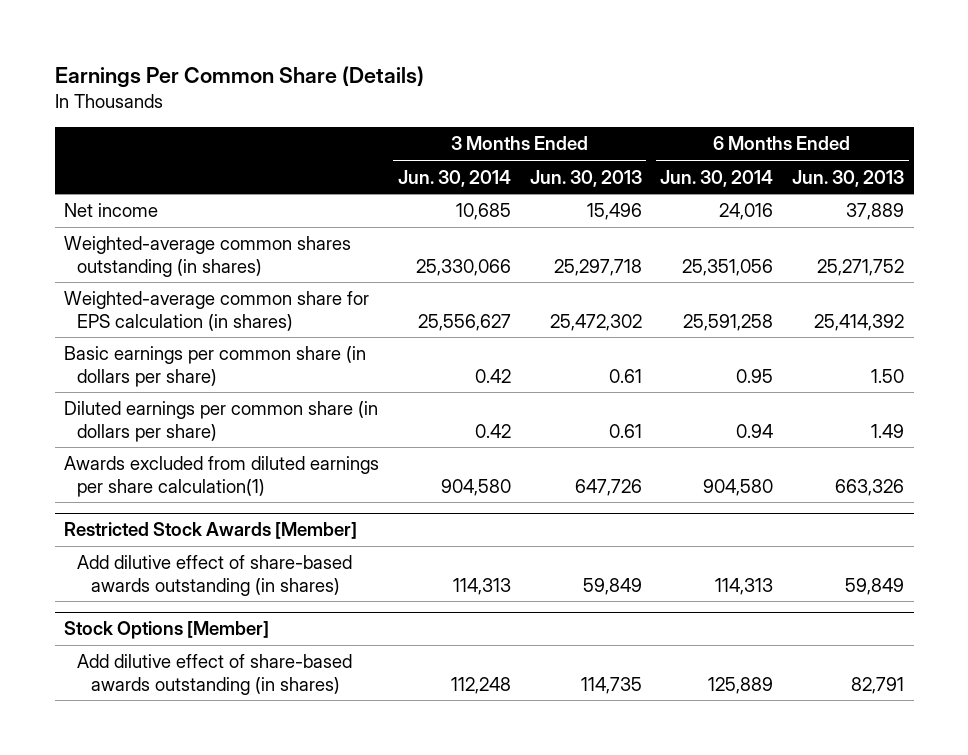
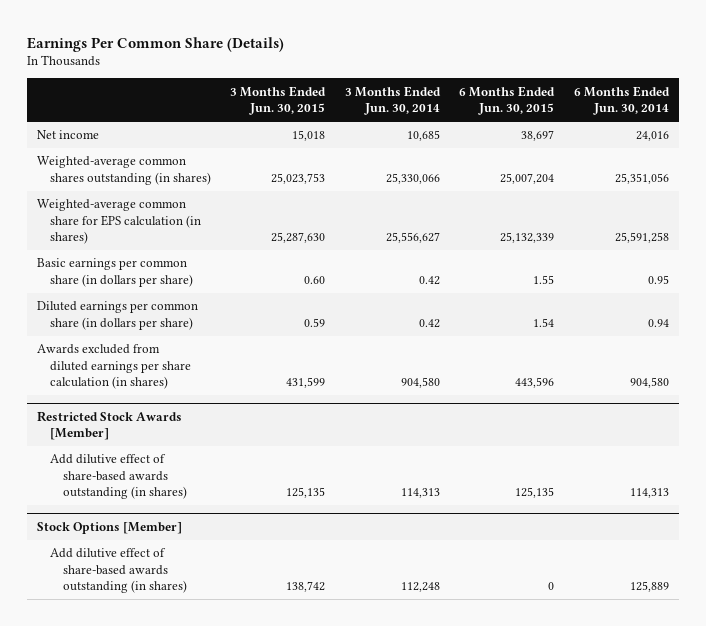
[529,169,642,187] Jun. 30, 2013 -> none
[792,169,905,187] Jun. 30, 2013 -> none
none -> [230,85,327,116] 3 Months Ended Jun. 30, 2015
none -> [459,85,556,116] 6 Months Ended Jun. 30, 2015
[64,456,380,497] Awards excluded from diluted earnings per share calculation(1) -> [36,344,191,390] Awards excluded from diluted earnings per share calculation (in shares)

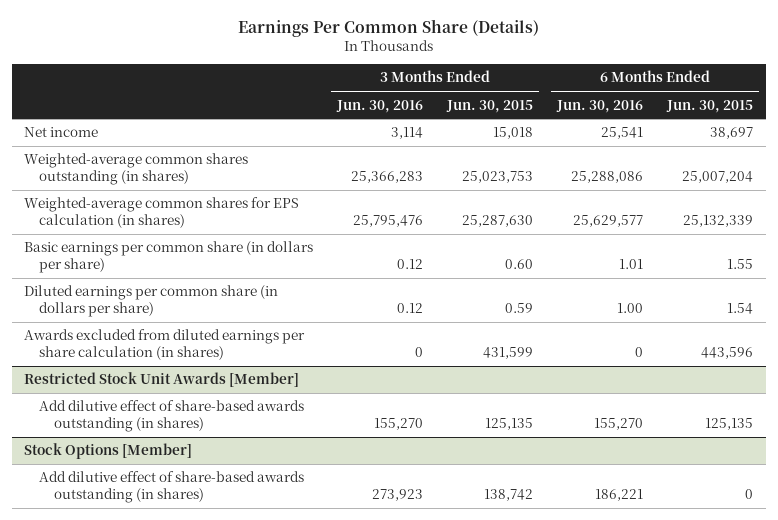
[344,85,441,116] 3 Months Ended Jun. 30, 2014 -> none
[573,85,670,116] 6 Months Ended Jun. 30, 2014 -> none
none -> [336,99,424,113] Jun. 30, 2016
none -> [556,99,644,113] Jun. 30, 2016
[36,199,201,245] Weighted-average common share for EPS calculation (in shares) -> [24,197,300,229] Weighted-average common shares for EPS calculation (in shares)
[36,410,182,441] Restricted Stock Awards [Member] -> [24,372,300,388] Restricted Stock Unit Awards [Member]

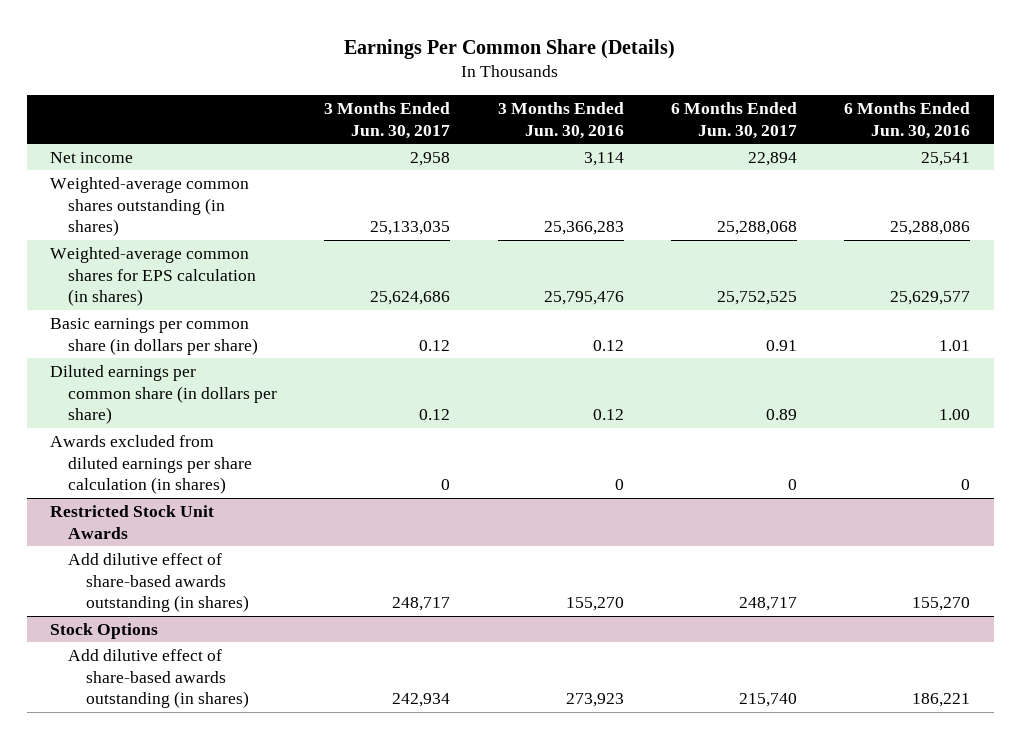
[446,99,534,113] Jun. 30, 2015 -> none
[666,99,754,113] Jun. 30, 2015 -> none
none -> [324,101,451,139] 3 Months Ended Jun. 30, 2017
none -> [670,101,797,139] 6 Months Ended Jun. 30, 2017
[24,372,300,388] Restricted Stock Unit Awards [Member] -> [50,504,215,539] Restricted Stock Unit Awards
[24,443,193,460] Stock Options [Member] -> [50,622,159,639] Stock Options

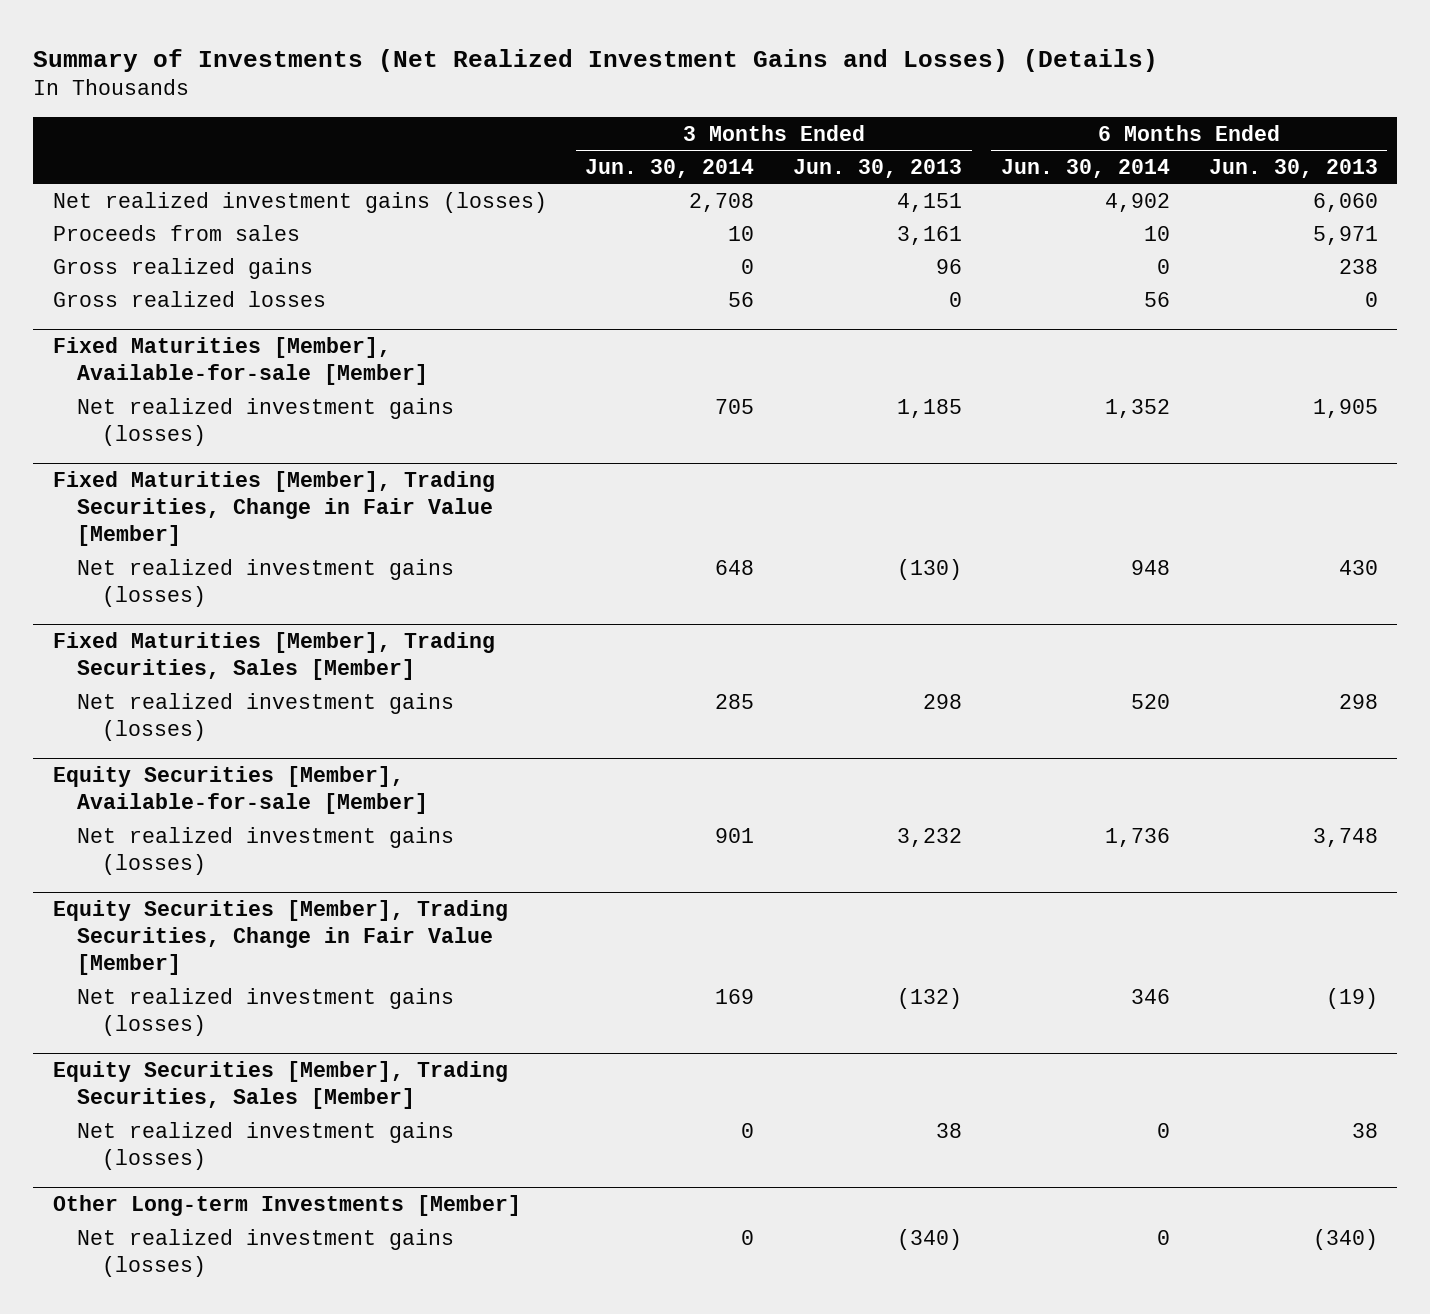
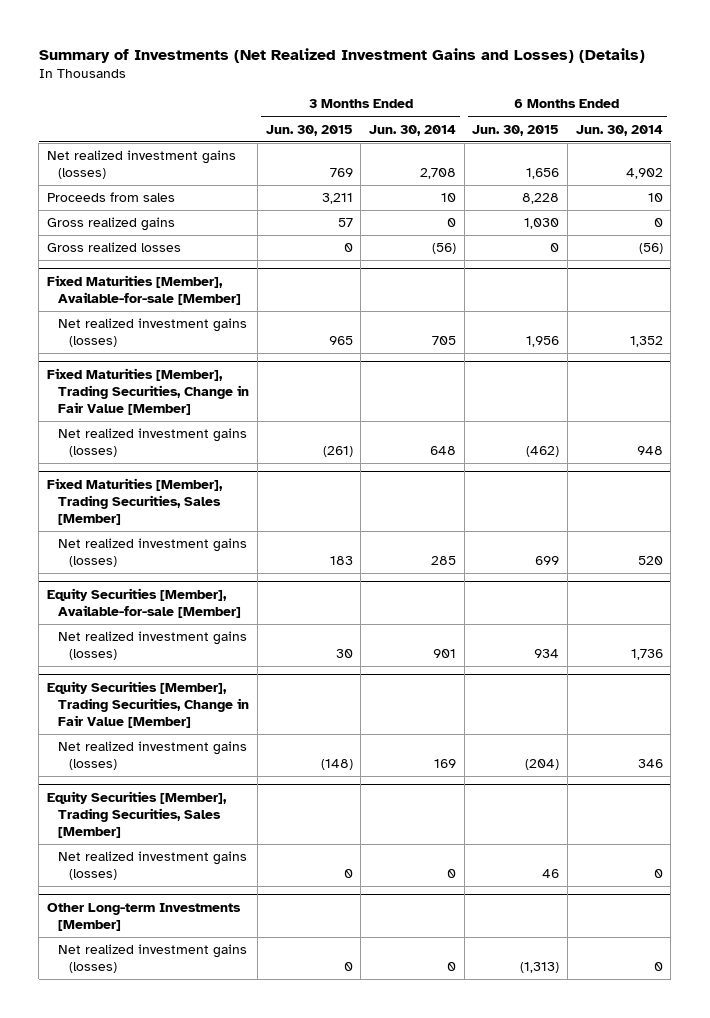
[793,158,963,178] Jun. 30, 2013 -> none
[1208,158,1378,178] Jun. 30, 2013 -> none
none -> [265,124,353,136] Jun. 30, 2015
none -> [472,124,560,136] Jun. 30, 2015
[728,291,755,307] 56 -> [431,243,456,255] (56)
[1143,291,1170,307] 56 -> [638,243,663,255] (56)

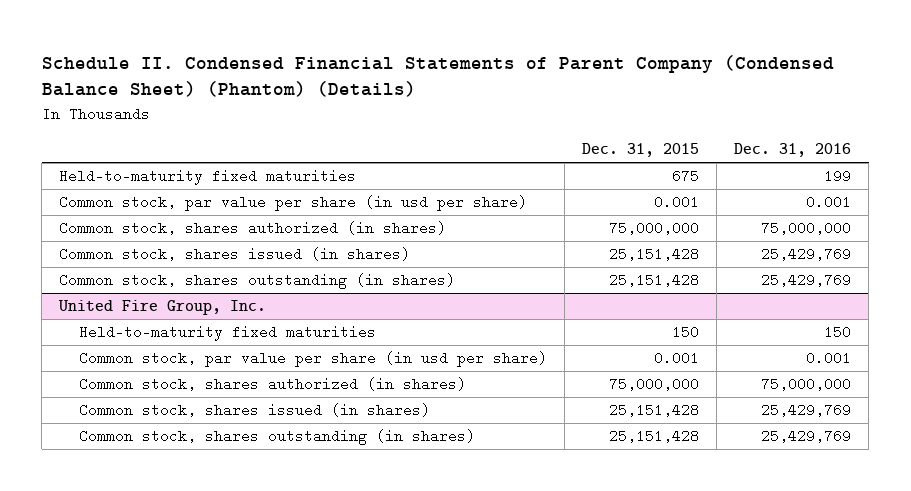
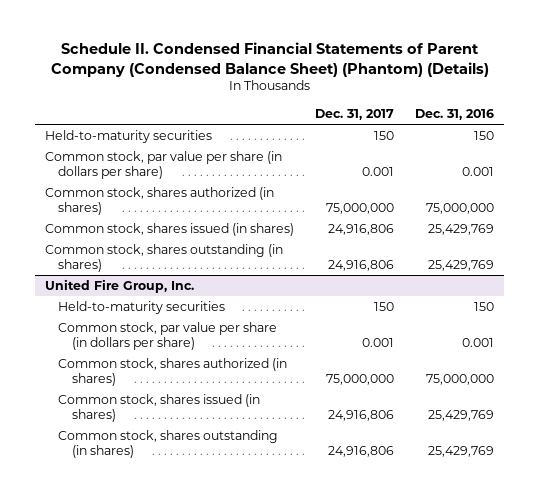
[582,143,700,158] Dec. 31, 2015 -> none
none -> [315,108,395,120] Dec. 31, 2017
[59,169,357,186] Held-to-maturity fixed maturities -> [45,130,213,144] Held-to-maturity securities
[824,169,852,184] 199 -> [473,131,494,141] 150
[59,195,528,212] Common stock, par value per share (in usd per share) -> [45,151,283,180] Common stock, par value per share (in dollars per share)
[79,325,377,342] Held-to-maturity fixed maturities -> [58,301,226,315] Held-to-maturity securities
[79,351,548,368] Common stock, par value per share (in usd per share) -> [58,322,278,351] Common stock, par value per share (in dollars per share)

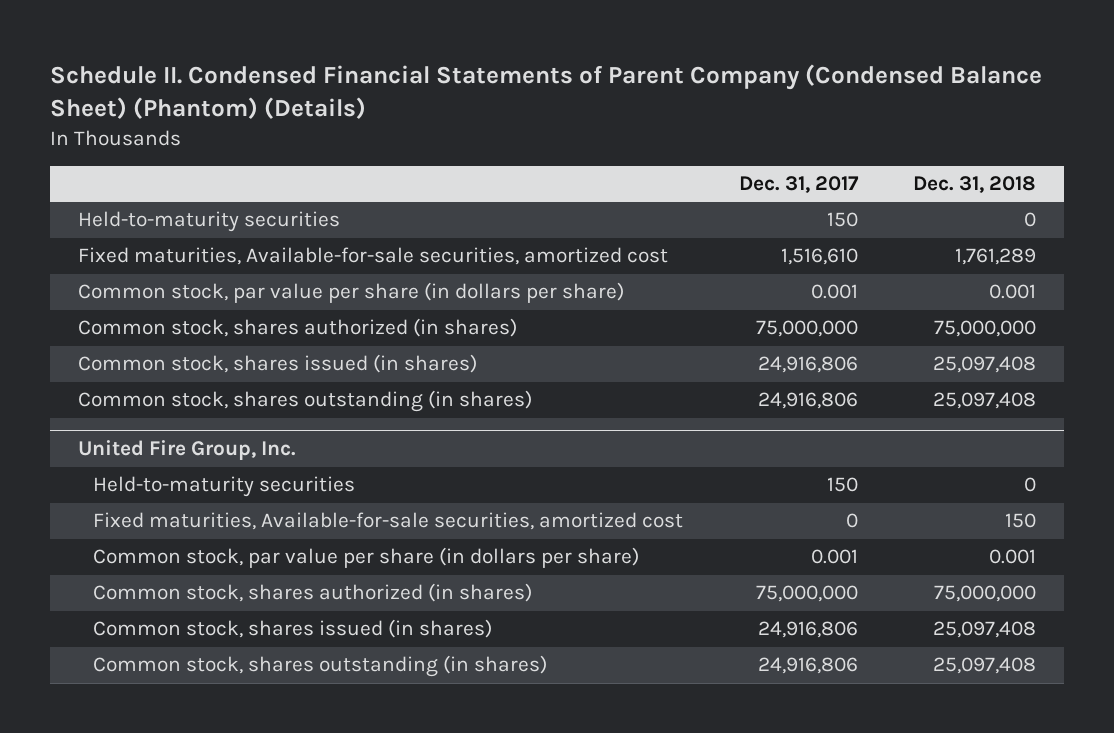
[414,108,494,120] Dec. 31, 2016 -> none
none -> [912,176,1036,194] Dec. 31, 2018
none -> [77,247,668,266] Fixed maturities, Available-for-sale securities, amortized cost
none -> [93,512,684,531] Fixed maturities, Available-for-sale securities, amortized cost

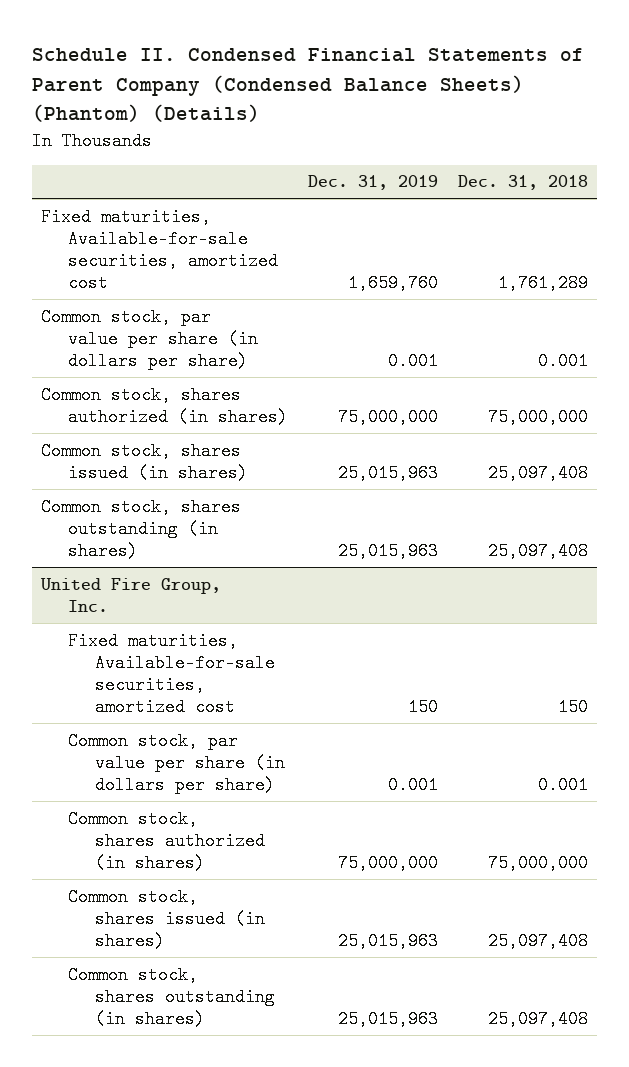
[50,64,1043,120] Schedule II. Condensed Financial Statements of Parent Company (Condensed Balance Sheet) (Phantom) (Details) -> [31,48,584,123] Schedule II. Condensed Financial Statements of Parent Company (Condensed Balance Sheets) (Phantom) (Details)
[738,176,859,194] Dec. 31, 2017 -> none
none -> [307,175,438,191] Dec. 31, 2019
[77,211,340,233] Held-to-maturity securities -> none
[93,476,356,498] Held-to-maturity securities -> none

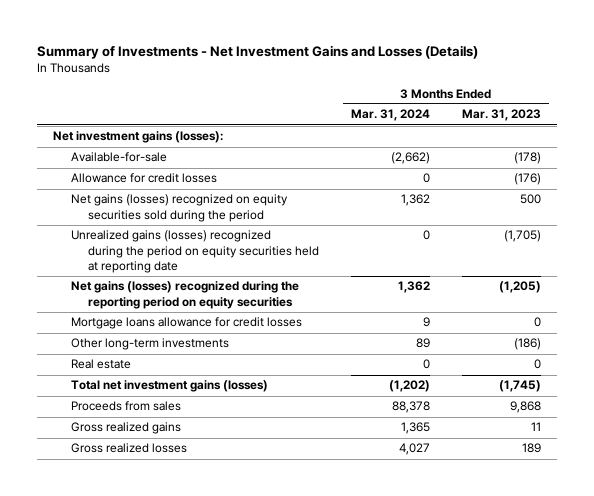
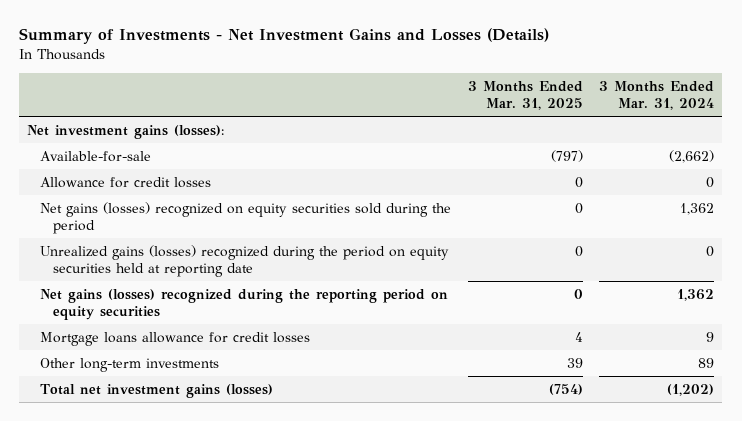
[462,109,542,122] Mar. 31, 2023 -> none
none -> [467,80,583,110] 3 Months Ended Mar. 31, 2025
[70,359,131,370] Real estate -> none
[70,401,181,412] Proceeds from sales -> none
[70,422,181,435] Gross realized gains -> none
[70,443,187,454] Gross realized losses -> none

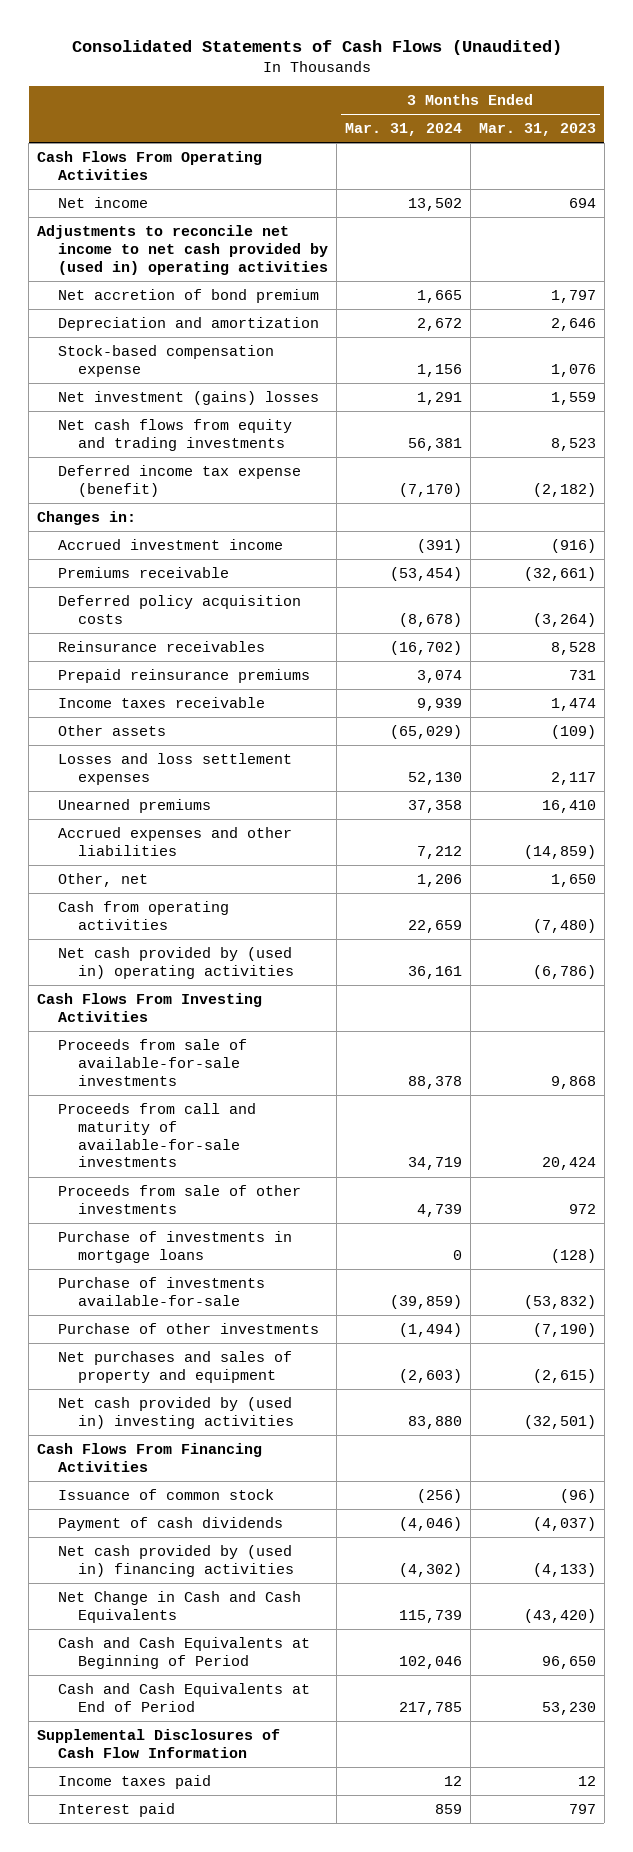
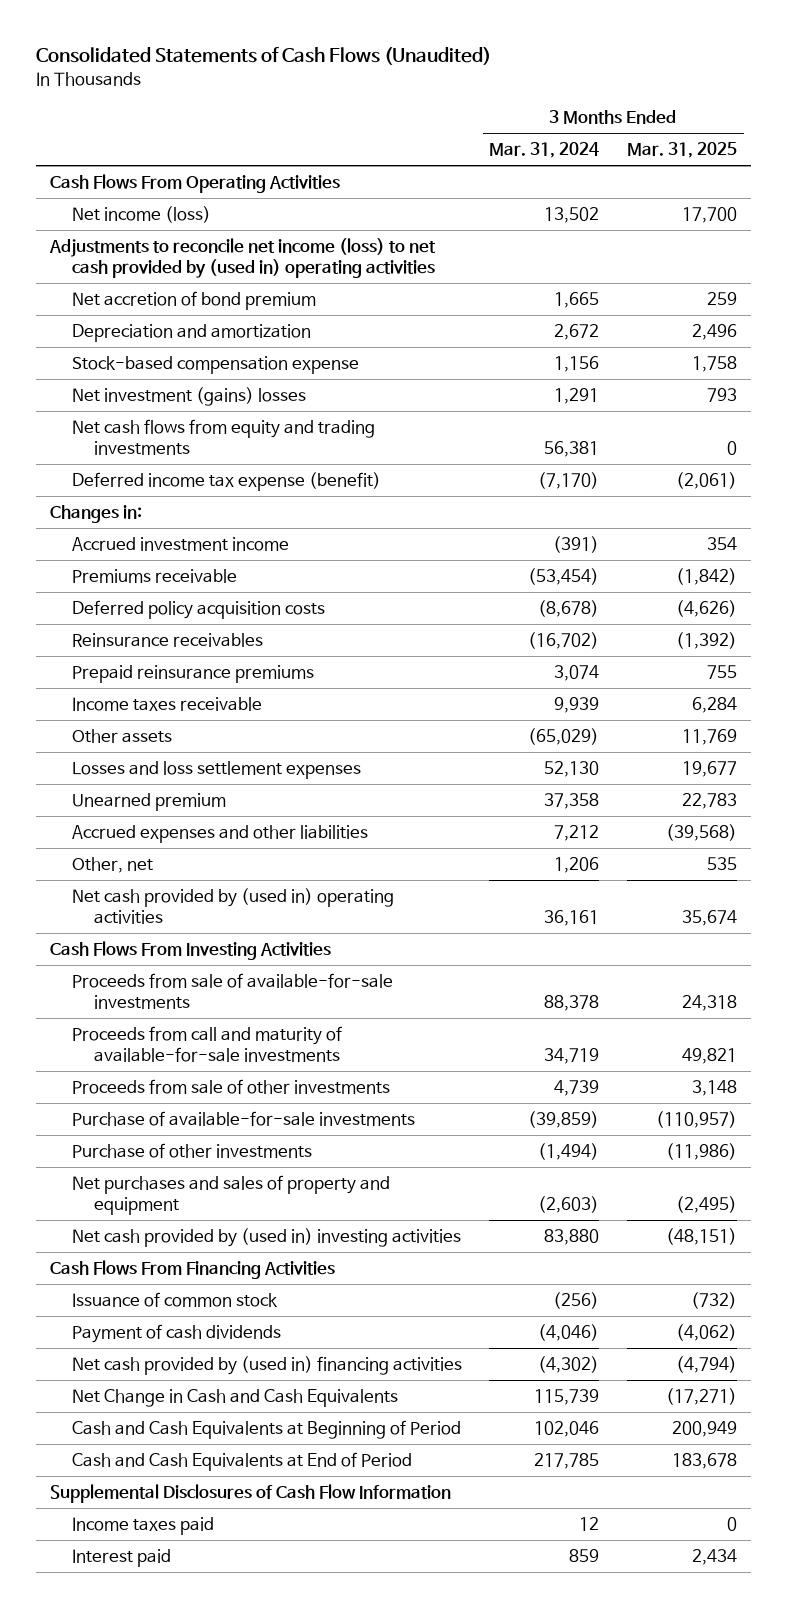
[478,123,596,137] Mar. 31, 2023 -> none
none -> [626,142,737,159] Mar. 31, 2025
[57,196,148,208] Net income -> [71,205,211,223] Net income (loss)
[37,224,328,275] Adjustments to reconcile net income to net cash provided by (used in) operating activities -> [49,237,437,278] Adjustments to reconcile net income (loss) to net cash provided by (used in) operating activities
[57,798,211,813] Unearned premiums -> [71,792,226,811] Unearned premium
[57,900,229,930] Cash from operating activities -> none
[57,1230,292,1263] Purchase of investments in mortgage loans -> none
[57,1276,265,1306] Purchase of investments available-for-sale -> [71,1110,415,1126] Purchase of available-for-sale investments

